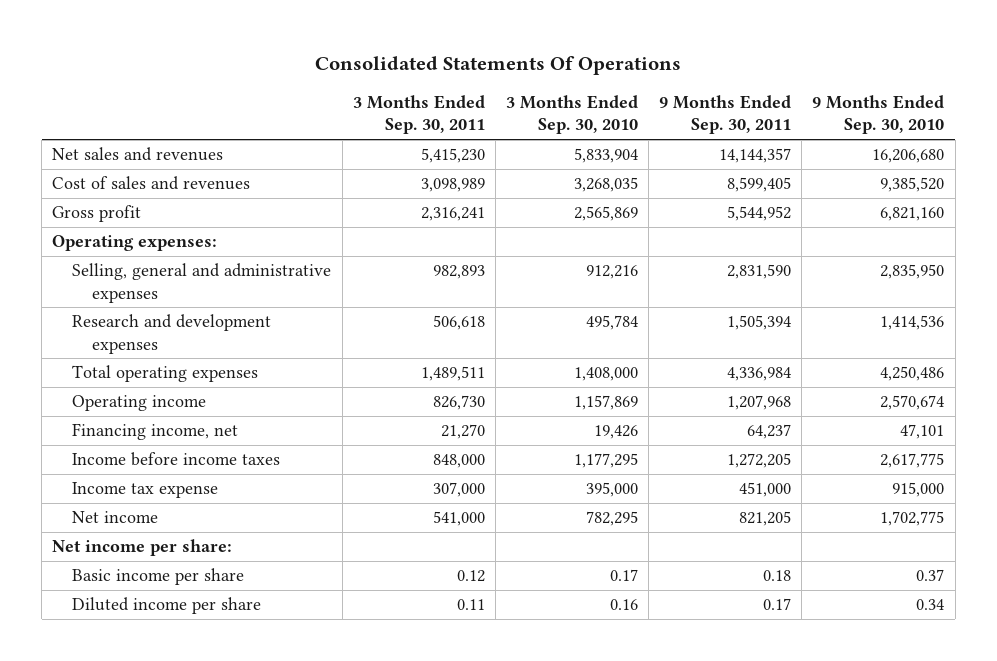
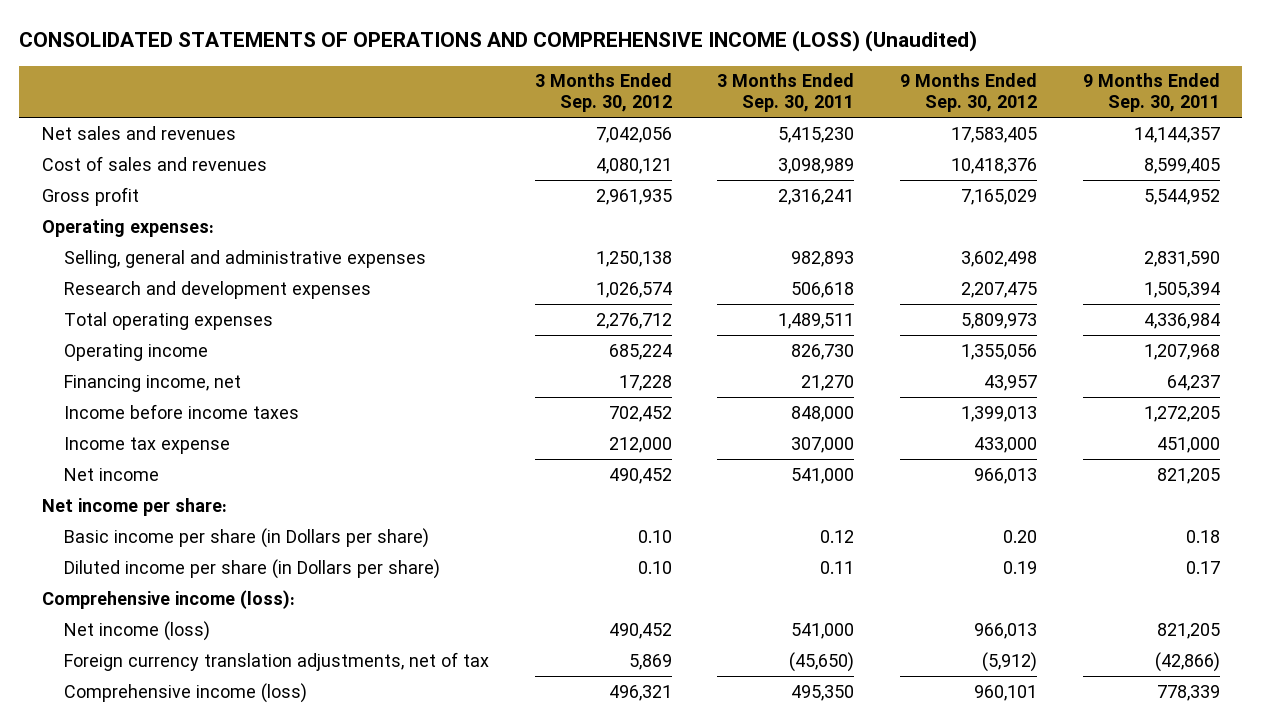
[315,55,682,75] Consolidated Statements Of Operations -> [19,30,978,53] CONSOLIDATED STATEMENTS OF OPERATIONS AND COMPREHENSIVE INCOME (LOSS) (Unaudited)
[505,95,638,135] 3 Months Ended Sep. 30, 2010 -> none
[812,95,945,135] 9 Months Ended Sep. 30, 2010 -> none
none -> [534,73,672,113] 3 Months Ended Sep. 30, 2012
none -> [899,73,1037,113] 9 Months Ended Sep. 30, 2012
[72,568,245,586] Basic income per share -> [64,527,430,548] Basic income per share (in Dollars per share)
[72,597,262,615] Diluted income per share -> [64,558,441,579] Diluted income per share (in Dollars per share)
none -> [42,589,296,609] Comprehensive income (loss):
none -> [64,620,211,641] Net income (loss)
none -> [64,651,490,671] Foreign currency translation adjustments, net of tax
none -> [64,682,308,703] Comprehensive income (loss)

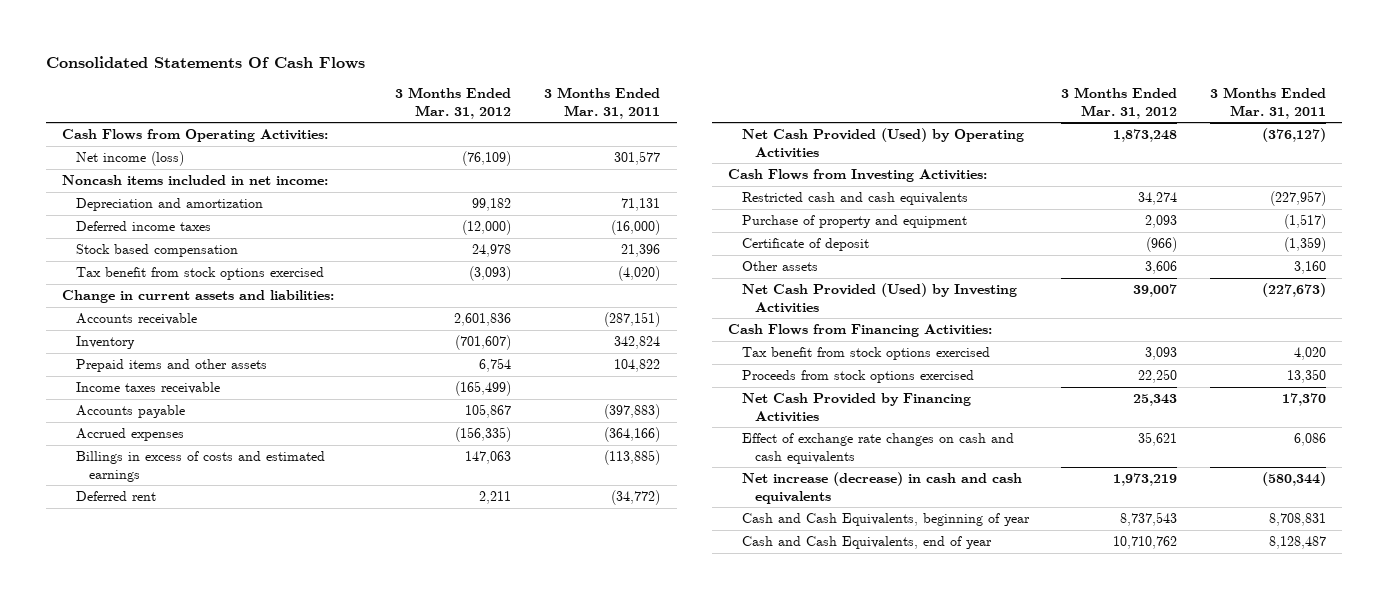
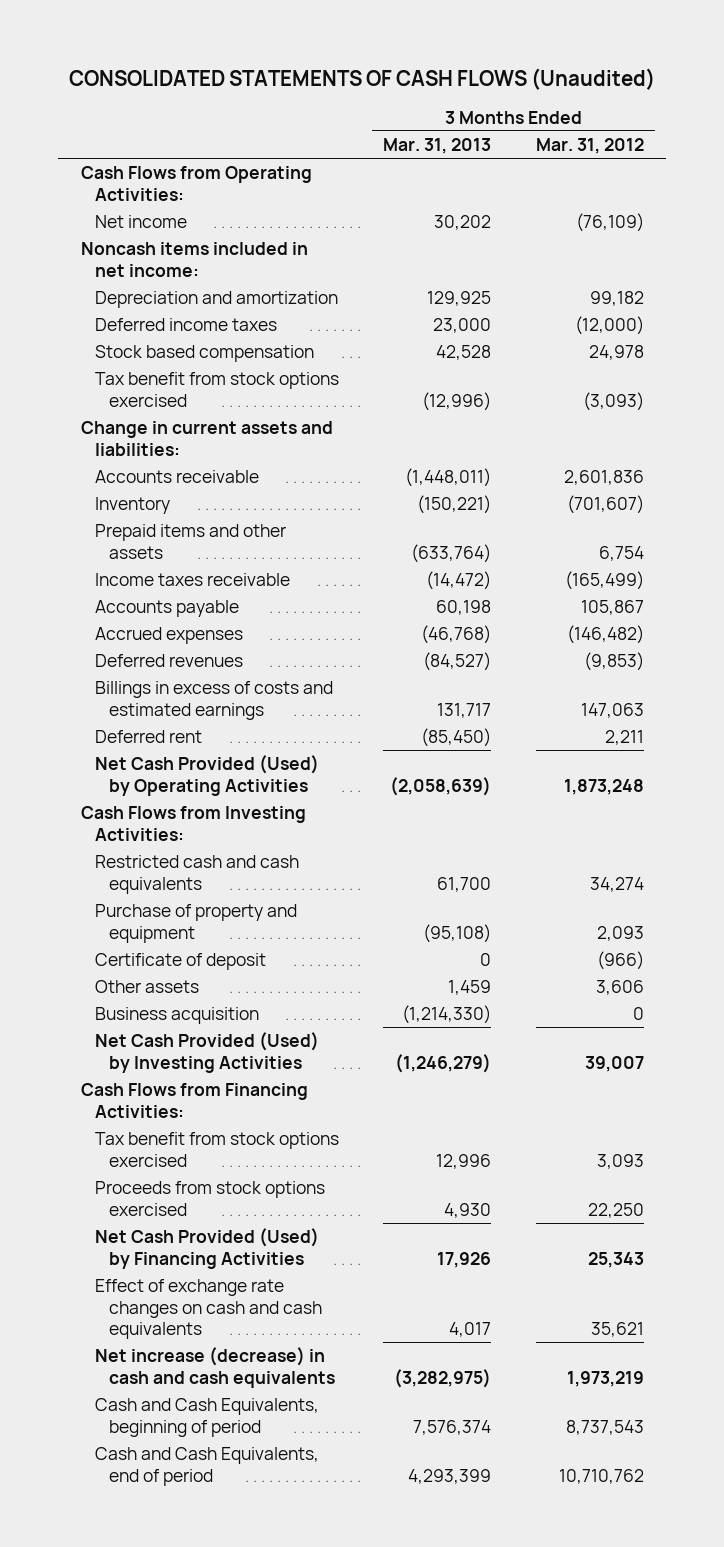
[45,55,365,69] Consolidated Statements Of Cash Flows -> [69,67,656,90] CONSOLIDATED STATEMENTS OF CASH FLOWS (Unaudited)
[544,87,661,119] 3 Months Ended Mar. 31, 2011 -> none
none -> [383,138,492,155] Mar. 31, 2013
[75,151,184,167] Net income (loss) -> [94,215,187,229] Net income
[455,427,512,443] (156,335) -> [566,625,644,645] (146,482)
none -> [94,654,243,668] Deferred revenues
none -> [94,1007,259,1025] Business acquisition
[741,393,971,422] Net Cash Provided by Financing Activities -> [94,1228,319,1269] Net Cash Provided (Used) by Financing Activities
[741,513,1030,527] Cash and Cash Equivalents, beginning of year -> [94,1398,319,1437] Cash and Cash Equivalents, beginning of period
[741,536,992,550] Cash and Cash Equivalents, end of year -> [94,1447,319,1486] Cash and Cash Equivalents, end of period

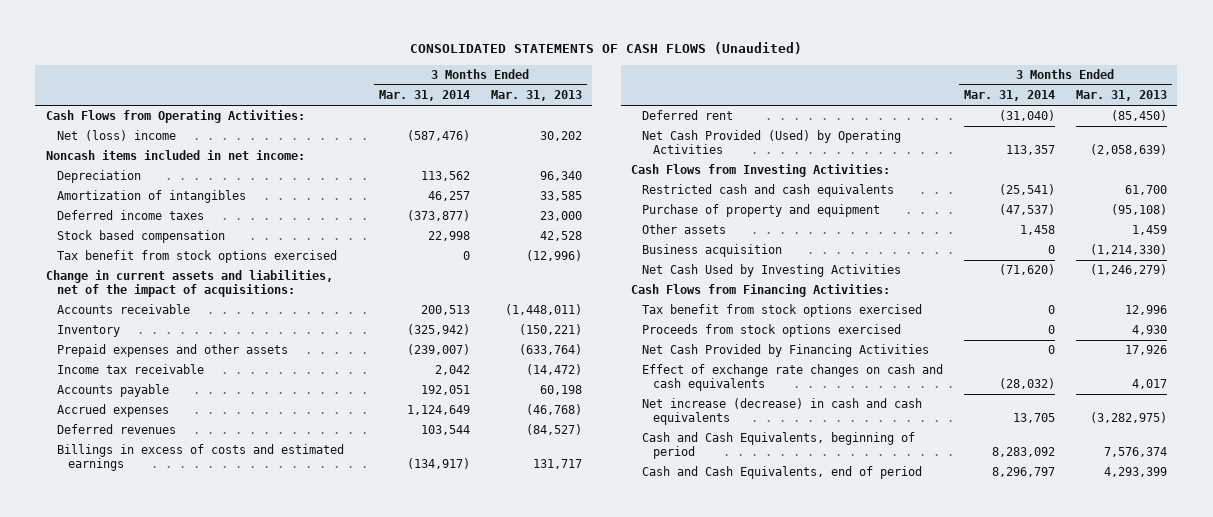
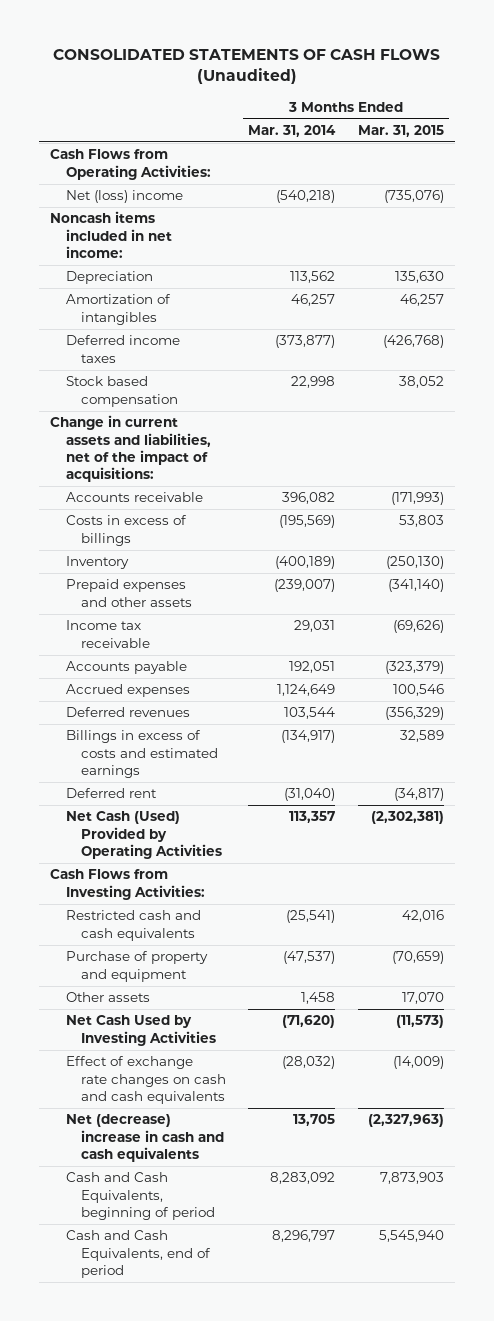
[490,90,582,102] Mar. 31, 2013 -> none
none -> [357,124,444,137] Mar. 31, 2015
[406,130,470,142] (587,476) -> [276,190,336,204] (540,218)
[56,250,337,264] Tax benefit from stock options exercised -> none
[420,305,470,316] 200,513 -> [282,492,336,505] 396,082
none -> [65,515,187,546] Costs in excess of billings
[406,324,470,336] (325,942) -> [275,556,336,570] (400,189)
[434,365,470,376] 2,042 -> [294,620,336,633] 29,031
[642,130,902,154] Net Cash Provided (Used) by Operating Activities -> [65,811,222,859] Net Cash (Used) Provided by Operating Activities
[642,244,783,258] Business acquisition -> none
[631,284,891,298] Cash Flows from Financing Activities: -> none
[642,304,923,318] Tax benefit from stock options exercised -> none
[642,324,902,338] Proceeds from stock options exercised -> none
[642,344,930,358] Net Cash Provided by Financing Activities -> none
[642,398,923,425] Net increase (decrease) in cash and cash equivalents -> [65,1114,224,1162] Net (decrease) increase in cash and cash equivalents

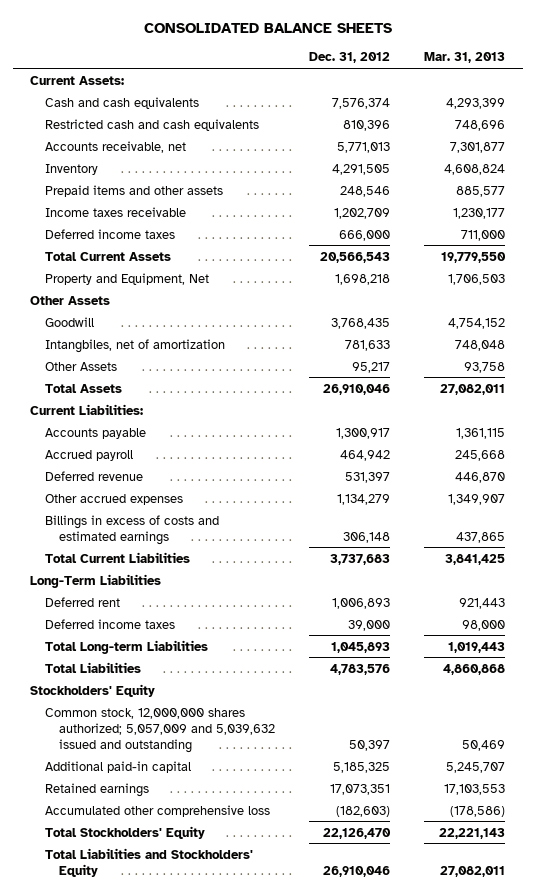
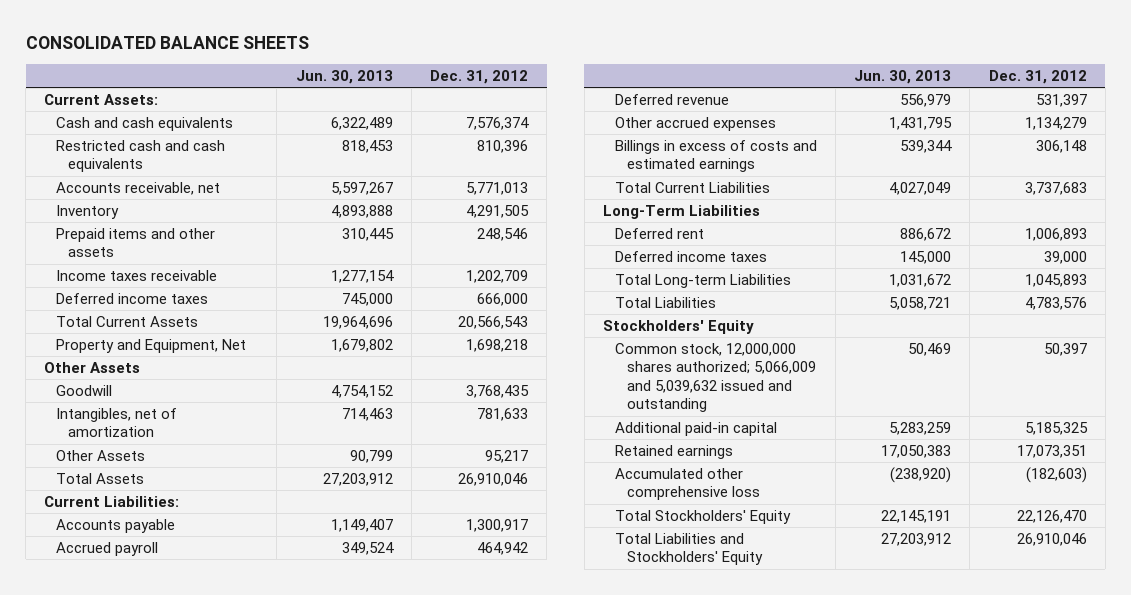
[424,52,506,64] Mar. 31, 2013 -> none
none -> [295,70,393,85] Jun. 30, 2013
[44,338,225,353] Intangbiles, net of amortization -> [56,408,178,438] Intangibles, net of amortization
[44,707,275,753] Common stock, 12,000,000 shares authorized; 5,057,009 and 5,039,632 issued and outstanding -> [614,343,816,413] Common stock, 12,000,000 shares authorized; 5,066,009 and 5,039,632 issued and outstanding

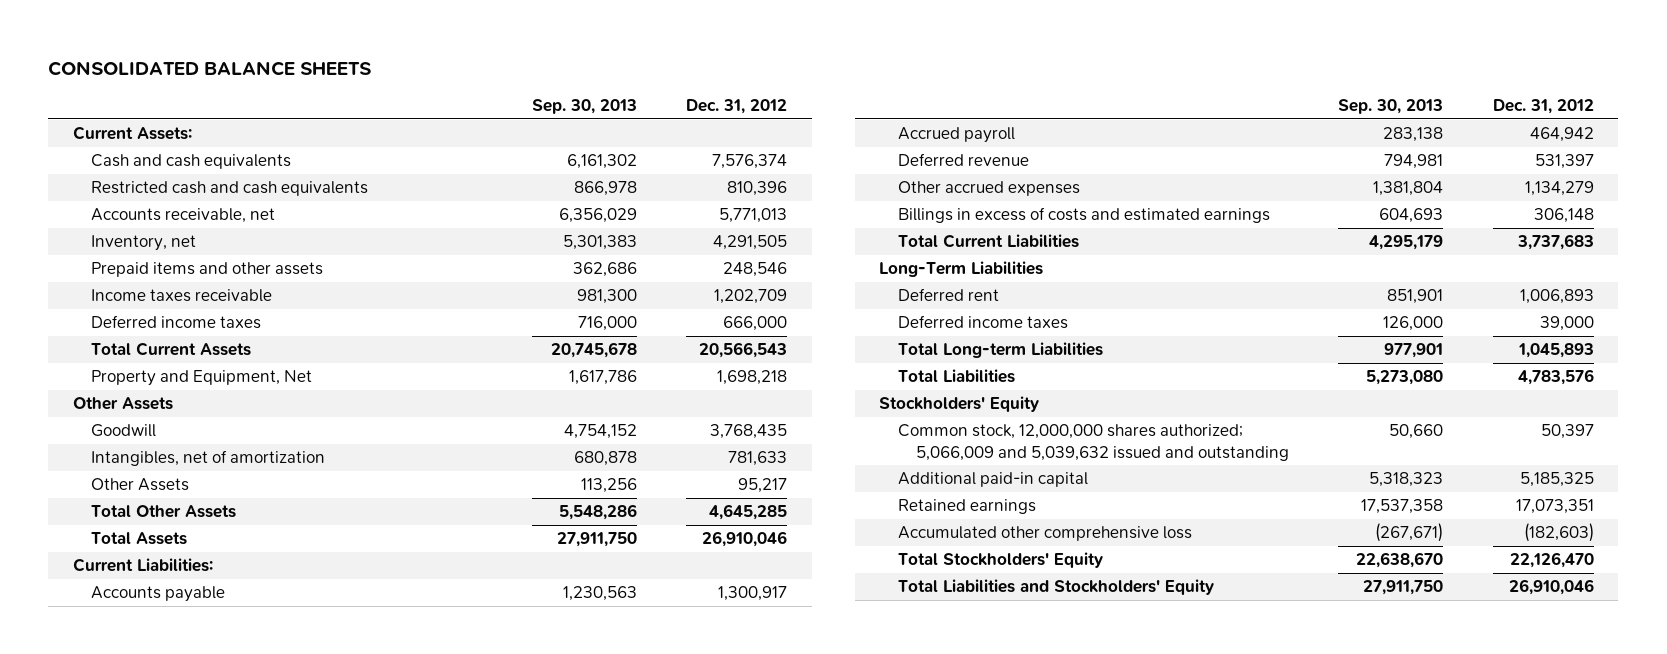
[295,70,393,85] Jun. 30, 2013 -> none
none -> [531,99,637,115] Sep. 30, 2013
[56,205,120,220] Inventory -> [91,235,197,252] Inventory, net
none -> [91,505,237,519] Total Other Assets

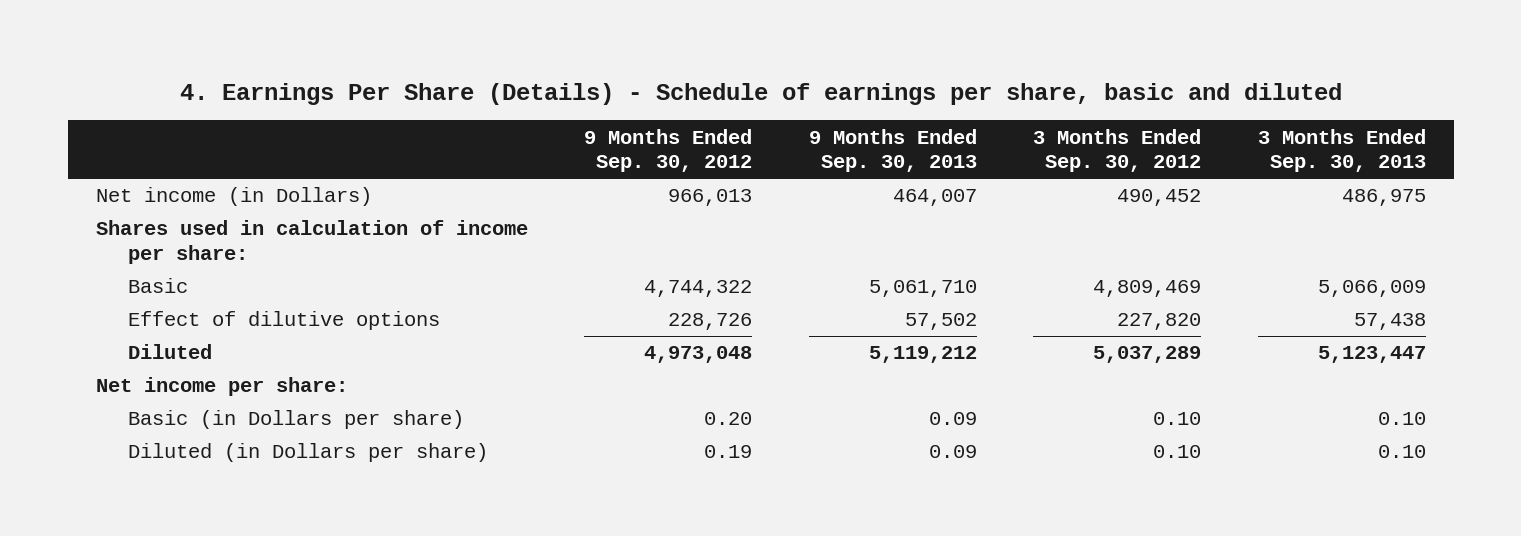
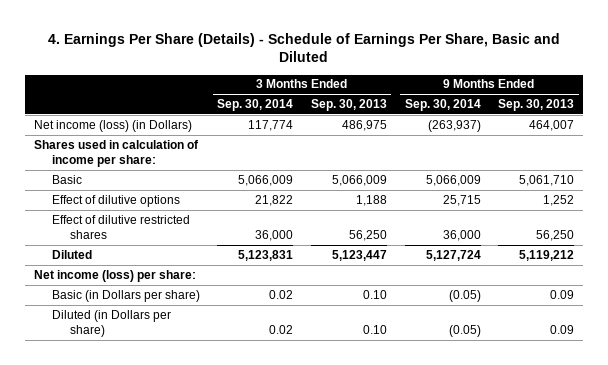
[179,82,1342,105] 4. Earnings Per Share (Details) - Schedule of earnings per share, basic and diluted -> [47,32,560,63] 4. Earnings Per Share (Details) - Schedule of Earnings Per Share, Basic and Diluted
[584,128,753,173] 9 Months Ended Sep. 30, 2012 -> none
[1033,128,1202,173] 3 Months Ended Sep. 30, 2012 -> none
none -> [217,98,294,111] Sep. 30, 2014
none -> [404,98,481,111] Sep. 30, 2014
[95,187,372,207] Net income (in Dollars) -> [33,119,192,132] Net income (loss) (in Dollars)
[904,313,977,331] 57,502 -> [543,194,575,206] 1,252
[1353,313,1426,331] 57,438 -> [356,194,388,206] 1,188
none -> [51,214,190,240] Effect of dilutive restricted shares
[95,377,348,397] Net income per share: -> [33,269,196,282] Net income (loss) per share:

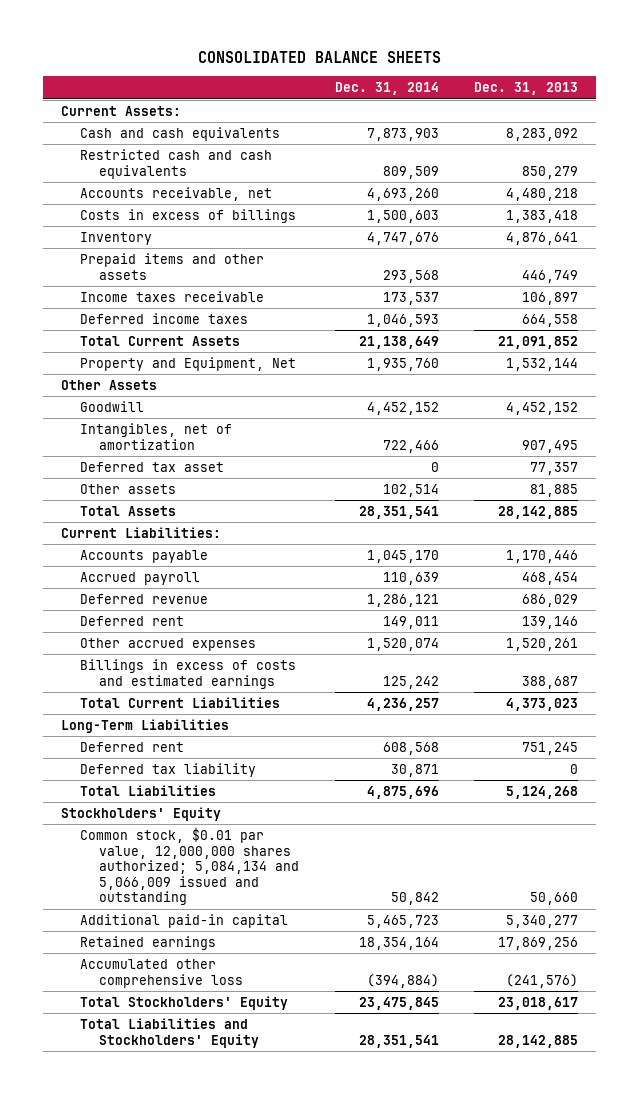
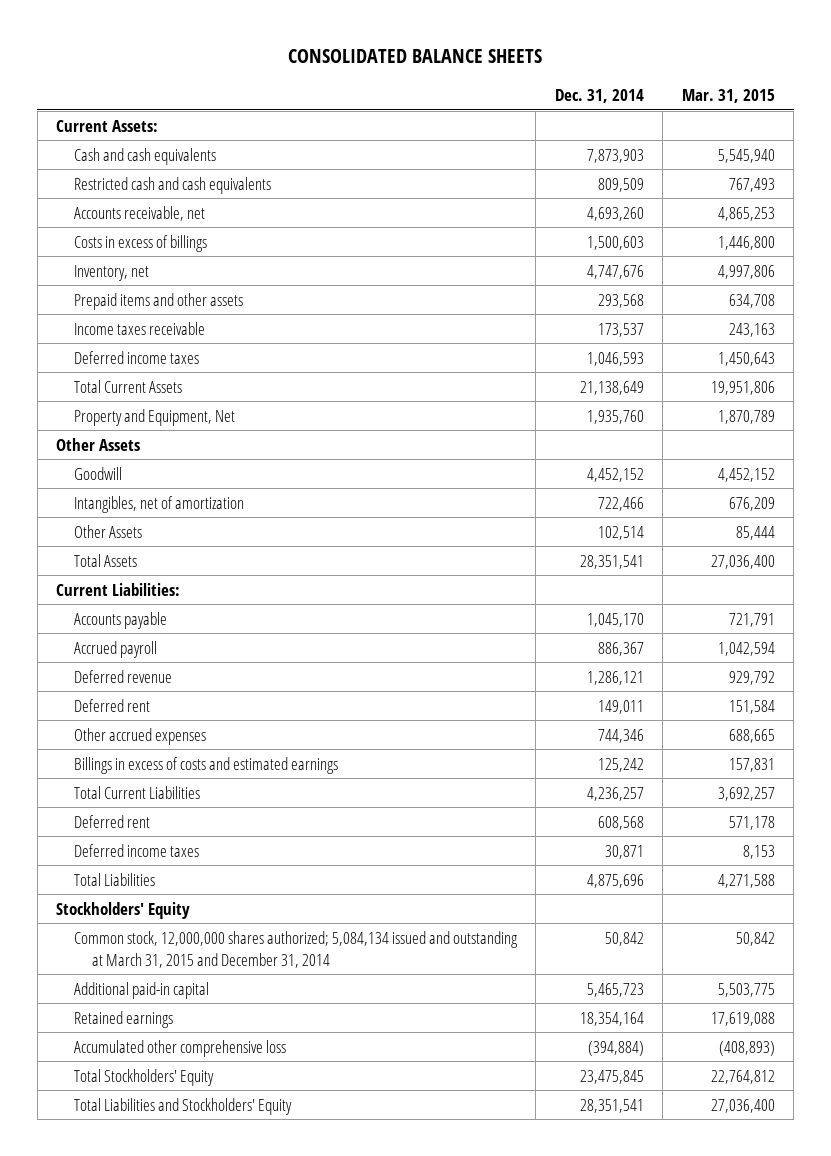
[474,82,579,96] Dec. 31, 2013 -> none
none -> [681,89,775,104] Mar. 31, 2015
[80,231,153,245] Inventory -> [74,264,150,281] Inventory, net
[80,461,225,472] Deferred tax asset -> none
[80,483,177,494] Other assets -> [74,524,143,538] Other Assets
[382,571,439,585] 110,639 -> [597,641,644,656] 886,367
[366,637,439,651] 1,520,074 -> [597,728,644,743] 744,346
[60,718,229,733] Long-Term Liabilities -> none
[80,762,257,777] Deferred tax liability -> [74,843,200,857] Deferred income taxes
[80,826,300,906] Common stock, $0.01 par value, 12,000,000 shares authorized; 5,084,134 and 5,066,009 issued and outstanding -> [74,930,519,968] Common stock, 12,000,000 shares authorized; 5,084,134 issued and outstanding at March 31, 2015 and December 31, 2014

